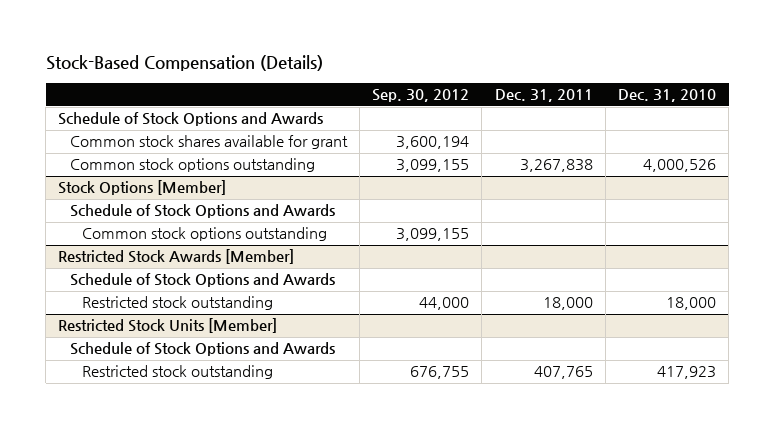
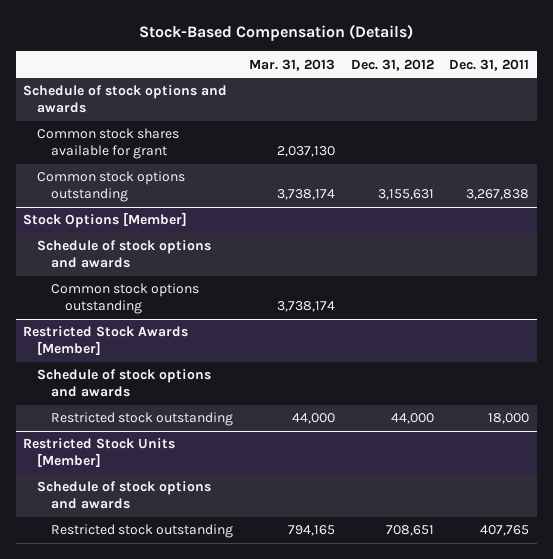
[372,89,470,103] Sep. 30, 2012 -> none
[617,89,716,103] Dec. 31, 2010 -> none
none -> [248,58,335,71] Mar. 31, 2013
none -> [350,58,434,71] Dec. 31, 2012
[58,112,324,127] Schedule of Stock Options and Awards -> [23,85,228,114] Schedule of stock options and awards
[69,204,335,219] Schedule of Stock Options and Awards -> [37,240,212,269] Schedule of stock options and awards
[69,273,335,288] Schedule of Stock Options and Awards -> [37,369,212,398] Schedule of stock options and awards
[69,342,335,357] Schedule of Stock Options and Awards -> [37,481,212,510] Schedule of stock options and awards

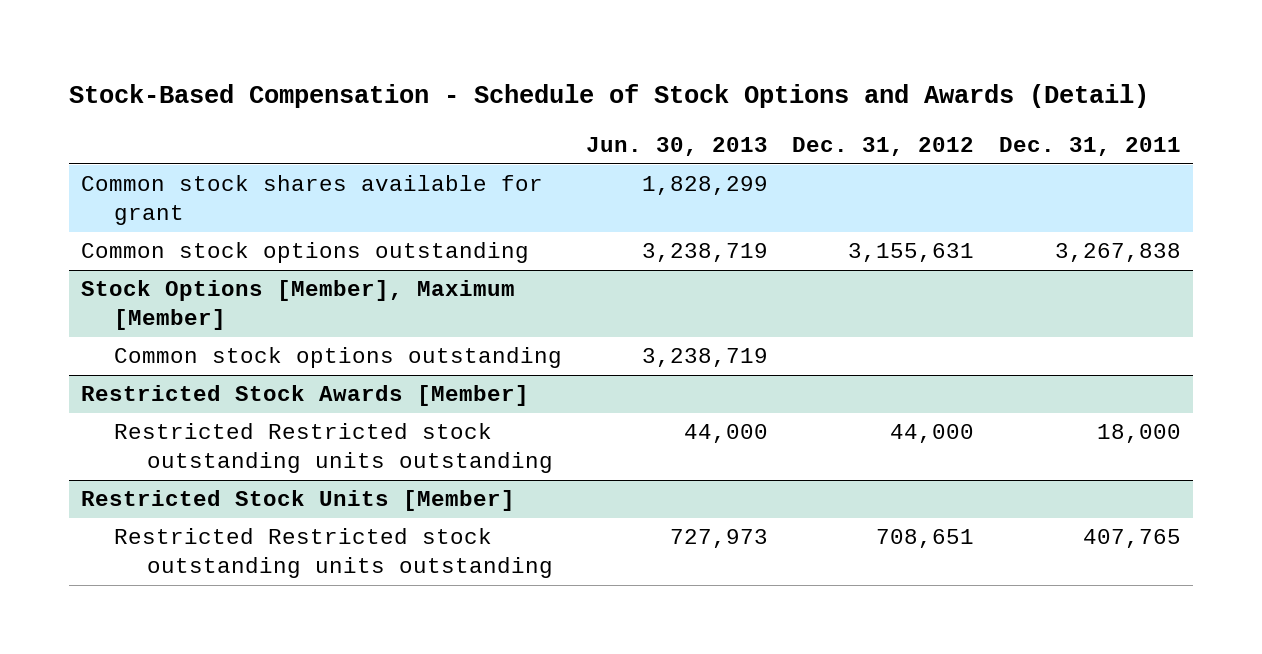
[139,24,414,42] Stock-Based Compensation (Details) -> [68,84,1149,109] Stock-Based Compensation - Schedule of Stock Options and Awards (Detail)
[248,58,335,71] Mar. 31, 2013 -> none
none -> [586,136,769,156] Jun. 30, 2013
[23,85,228,114] Schedule of stock options and awards -> none
[37,240,212,269] Schedule of stock options and awards -> none
[23,212,188,229] Stock Options [Member] -> [80,280,515,331] Stock Options [Member], Maximum [Member]
[37,369,212,398] Schedule of stock options and awards -> none
[51,412,234,427] Restricted stock outstanding -> [113,423,553,474] Restricted Restricted stock outstanding units outstanding
[37,481,212,510] Schedule of stock options and awards -> none
[51,524,234,539] Restricted stock outstanding -> [113,528,553,579] Restricted Restricted stock outstanding units outstanding

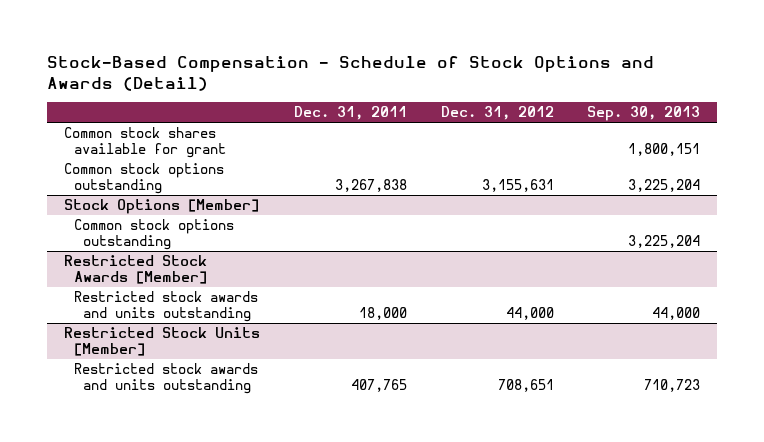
[586,136,769,156] Jun. 30, 2013 -> none
none -> [587,106,701,122] Sep. 30, 2013
[80,280,515,331] Stock Options [Member], Maximum [Member] -> [63,199,259,215] Stock Options [Member]
[113,423,553,474] Restricted Restricted stock outstanding units outstanding -> [73,291,258,322] Restricted stock awards and units outstanding
[113,528,553,579] Restricted Restricted stock outstanding units outstanding -> [73,363,258,394] Restricted stock awards and units outstanding

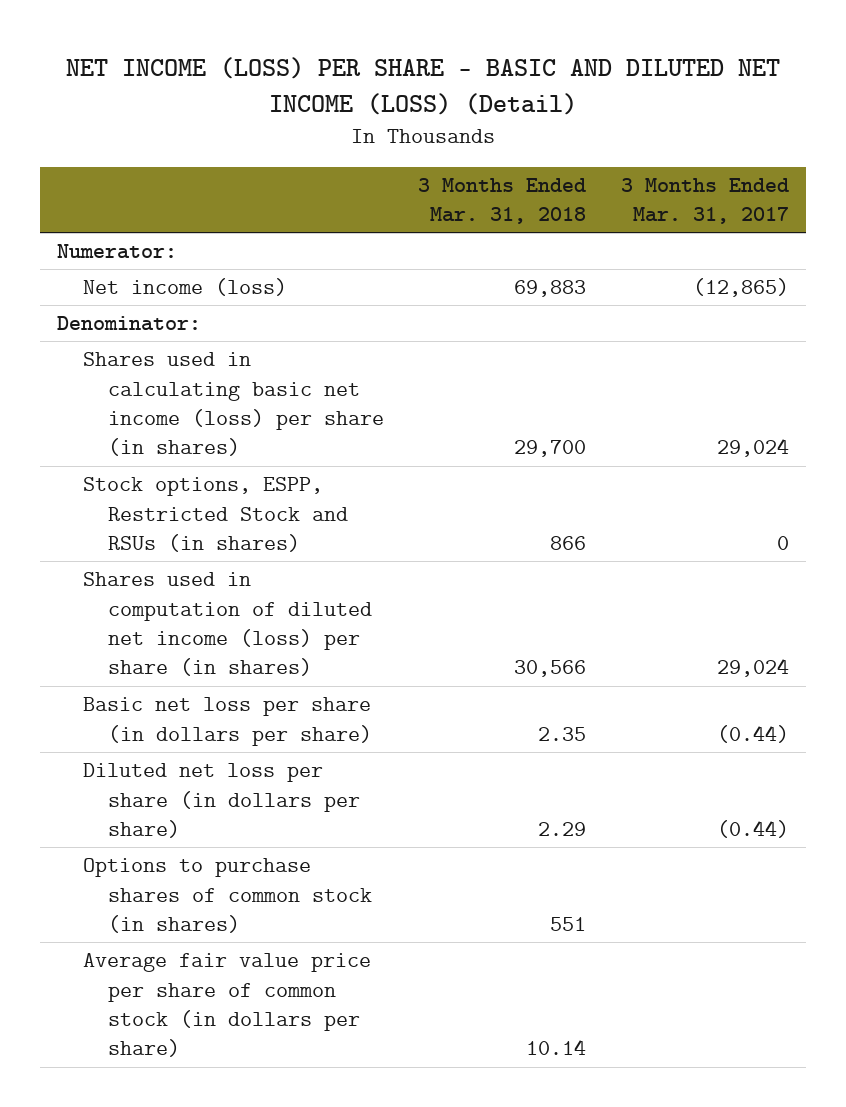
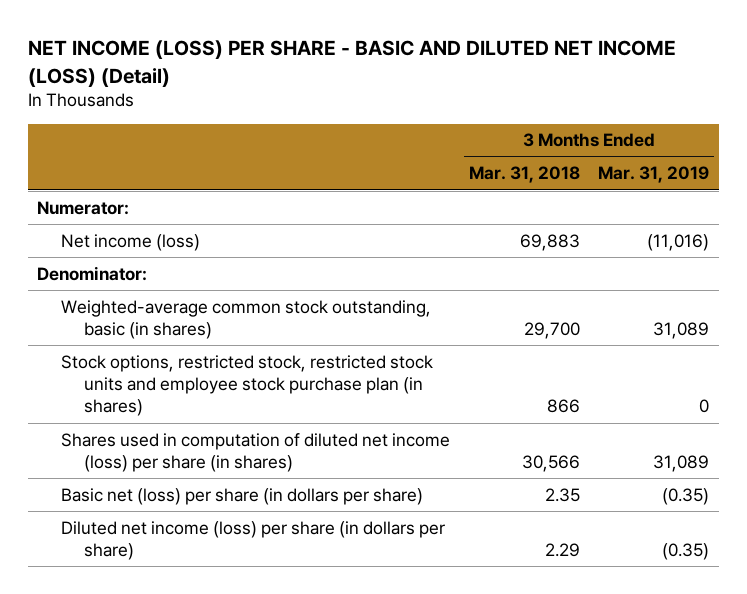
[620,177,789,225] 3 Months Ended Mar. 31, 2017 -> none
none -> [598,166,710,184] Mar. 31, 2019
[82,352,384,457] Shares used in calculating basic net income (loss) per share (in shares) -> [60,299,431,340] Weighted-average common stock outstanding, basic (in shares)
[82,477,348,553] Stock options, ESPP, Restricted Stock and RSUs (in shares) -> [60,354,433,417] Stock options, restricted stock, restricted stock units and employee stock purchase plan (in shares)
[82,858,372,934] Options to purchase shares of common stock (in shares) -> none
[82,953,371,1058] Average fair value price per share of common stock (in dollars per share) -> none
[82,697,372,746] Basic net loss per share (in dollars per share) -> [60,487,423,505] Basic net (loss) per share (in dollars per share)
[82,763,360,839] Diluted net loss per share (in dollars per share) -> [60,520,445,561] Diluted net income (loss) per share (in dollars per share)

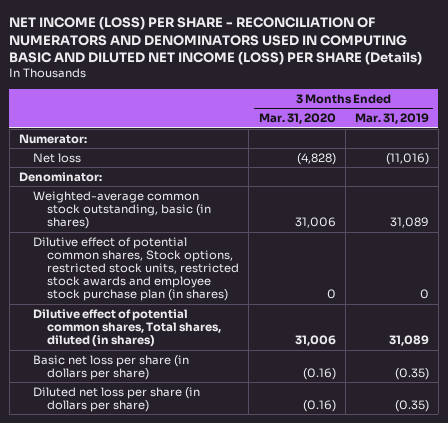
[28,40,677,87] NET INCOME (LOSS) PER SHARE - BASIC AND DILUTED NET INCOME (LOSS) (Detail) -> [9,15,423,66] NET INCOME (LOSS) PER SHARE - RECONCILIATION OF NUMERATORS AND DENOMINATORS USED IN COMPUTING BASIC AND DILUTED NET INCOME (LOSS) PER SHARE (Details)
[468,166,580,184] Mar. 31, 2018 -> none
none -> [258,113,336,125] Mar. 31, 2020
[60,233,200,251] Net income (loss) -> [33,152,82,163] Net loss
[60,354,433,417] Stock options, restricted stock, restricted stock units and employee stock purchase plan (in shares) -> [33,236,240,302] Dilutive effect of potential common shares, Stock options, restricted stock units, restricted stock awards and employee stock purchase plan (in shares)
[60,432,450,473] Shares used in computation of diluted net income (loss) per share (in shares) -> [33,308,222,347] Dilutive effect of potential common shares, Total shares, diluted (in shares)
[60,487,423,505] Basic net (loss) per share (in dollars per share) -> [33,354,190,380] Basic net loss per share (in dollars per share)
[60,520,445,561] Diluted net income (loss) per share (in dollars per share) -> [33,386,201,412] Diluted net loss per share (in dollars per share)

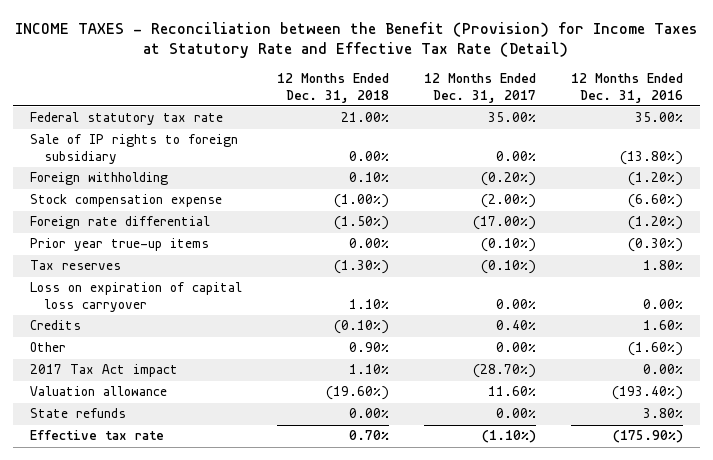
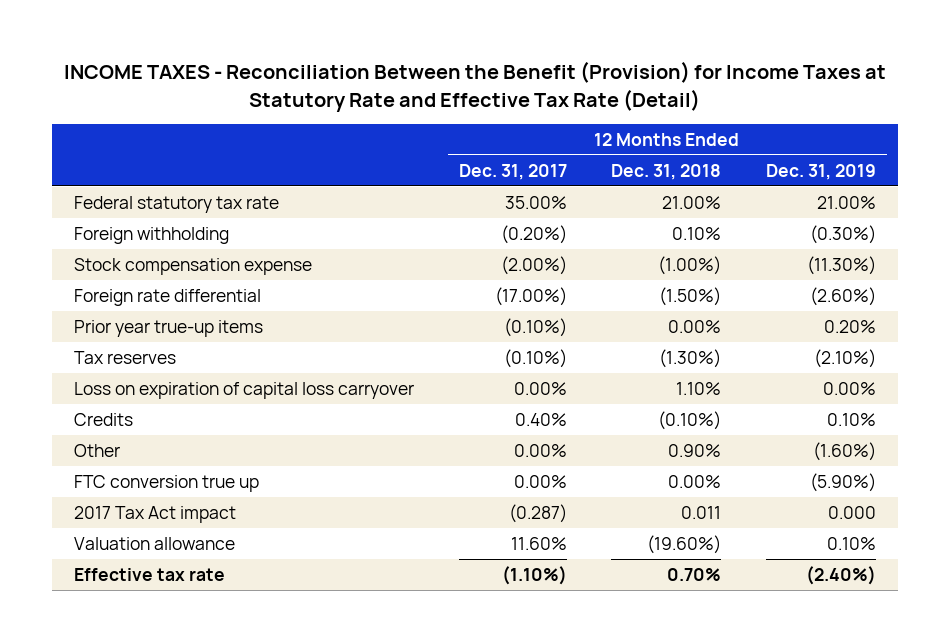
[15,21,698,59] INCOME TAXES - Reconciliation between the Benefit (Provision) for Income Taxes at Statutory Rate and Effective Tax Rate (Detail) -> [63,61,886,112] INCOME TAXES - Reconciliation Between the Benefit (Provision) for Income Taxes at Statutory Rate and Effective Tax Rate (Detail)
[570,73,683,103] 12 Months Ended Dec. 31, 2016 -> none
none -> [765,163,876,180] Dec. 31, 2019
[30,134,239,164] Sale of IP rights to foreign subsidiary -> none
none -> [74,474,260,492] FTC conversion true up
[348,364,389,375] 1.10% -> [681,505,722,519] 0.011
[472,364,536,379] (28.70%) -> [508,503,567,523] (0.287)
[30,408,127,419] State refunds -> none

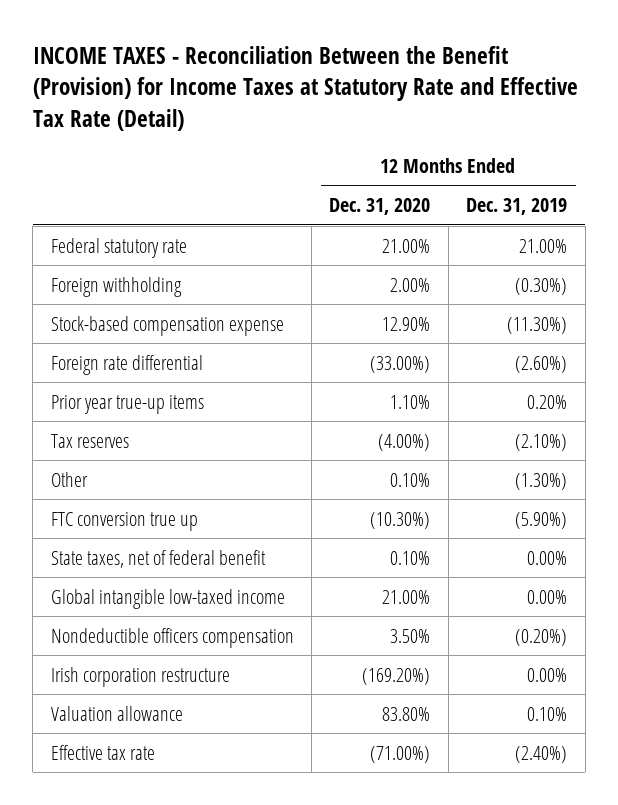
[458,163,567,180] Dec. 31, 2017 -> none
[611,163,722,180] Dec. 31, 2018 -> none
none -> [329,198,431,216] Dec. 31, 2020
[74,195,280,213] Federal statutory tax rate -> [50,237,187,258] Federal statutory rate
[74,257,313,275] Stock compensation expense -> [50,315,284,336] Stock-based compensation expense
[74,381,415,399] Loss on expiration of capital loss carryover -> none
[74,412,134,426] Credits -> none
[812,441,876,461] (1.60%) -> [515,472,568,490] (1.30%)
[74,505,237,523] 2017 Tax Act impact -> none
none -> [50,549,266,568] State taxes, net of federal benefit
none -> [50,588,285,609] Global intangible low-taxed income
none -> [50,627,294,648] Nondeductible officers compensation
none -> [50,666,230,687] Irish corporation restructure

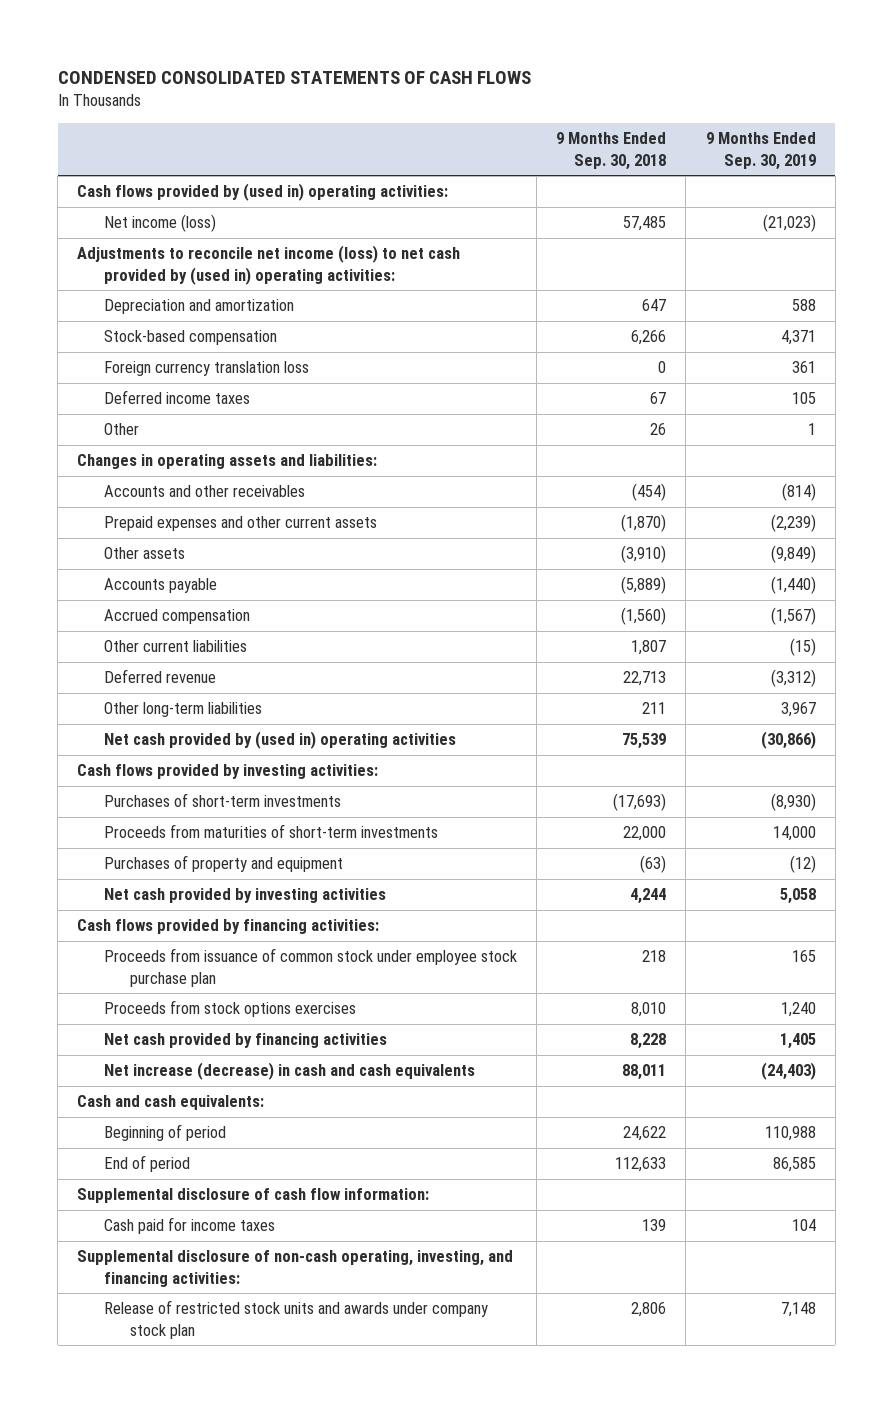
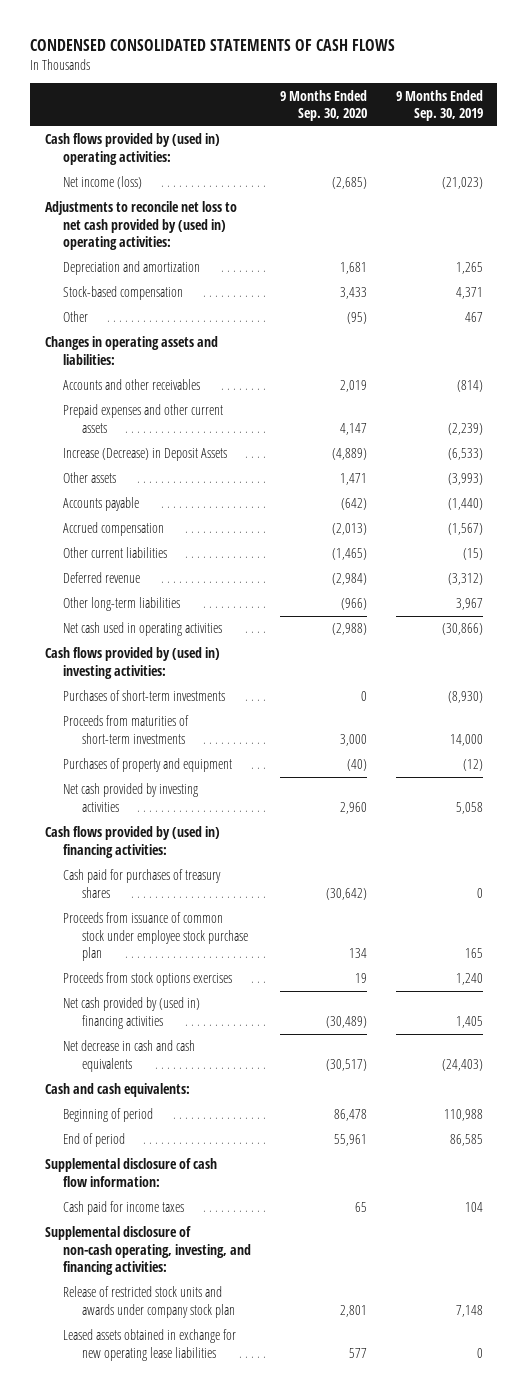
[556,132,667,170] 9 Months Ended Sep. 30, 2018 -> none
none -> [280,89,368,121] 9 Months Ended Sep. 30, 2020
[77,245,461,285] Adjustments to reconcile net income (loss) to net cash provided by (used in) operating activities: -> [44,201,237,251] Adjustments to reconcile net loss to net cash provided by (used in) operating activities:
[791,299,816,312] 588 -> [455,262,483,275] 1,265
[103,361,309,377] Foreign currency translation loss -> none
[103,390,250,405] Deferred income taxes -> none
[807,423,816,436] 1 -> [464,312,483,323] 467
none -> [63,448,228,462] Increase (Decrease) in Deposit Assets
[770,545,816,564] (9,849) -> [447,473,483,486] (3,993)
[103,731,456,750] Net cash provided by (used in) operating activities -> [63,622,223,637] Net cash used in operating activities
[77,764,379,780] Cash flows provided by investing activities: -> [44,647,220,679] Cash flows provided by (used in) investing activities:
[77,919,380,935] Cash flows provided by financing activities: -> [44,826,220,858] Cash flows provided by (used in) financing activities:
none -> [63,869,222,898] Cash paid for purchases of treasury shares
[103,1033,387,1049] Net cash provided by financing activities -> [63,997,201,1029] Net cash provided by (used in) financing activities
[103,1062,475,1081] Net increase (decrease) in cash and cash equivalents -> [63,1040,196,1072] Net decrease in cash and cash equivalents
none -> [63,1329,237,1361] Leased assets obtained in exchange for new operating lease liabilities

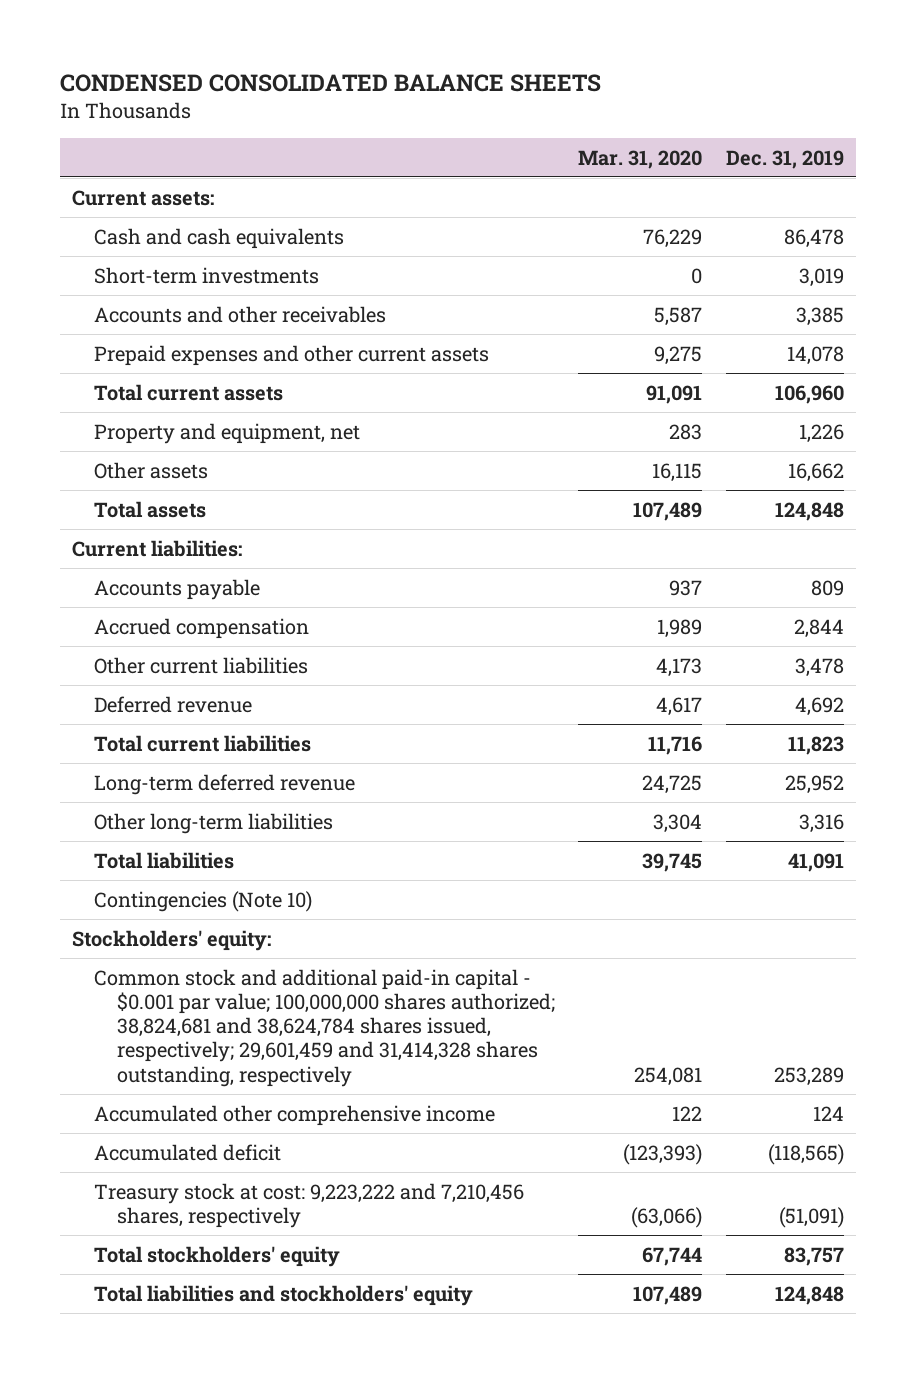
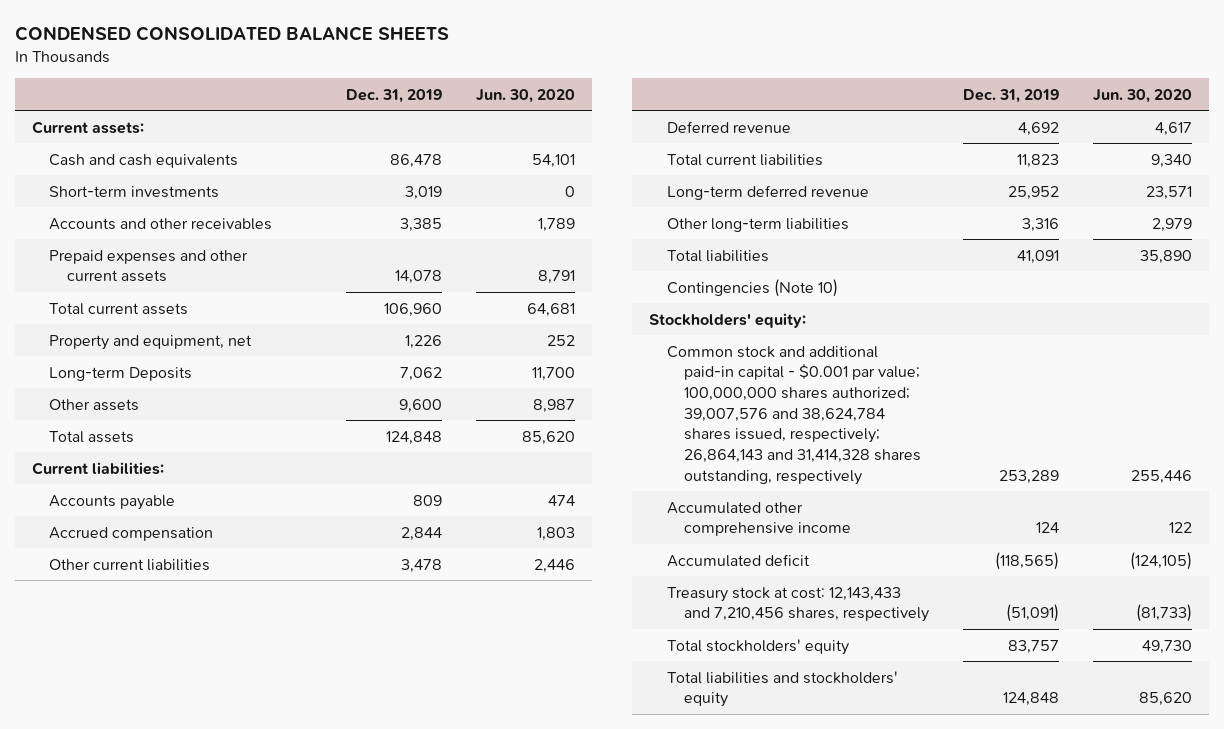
[578,149,703,169] Mar. 31, 2020 -> none
none -> [475,88,575,103] Jun. 30, 2020
none -> [49,366,193,381] Long-term Deposits
[787,462,844,482] 16,662 -> [398,398,442,413] 9,600
[94,968,555,1087] Common stock and additional paid-in capital - $0.001 par value; 100,000,000 shares authorized; 38,824,681 and 38,624,784 shares issued, respectively; 29,601,459 and 31,414,328 shares outstanding, respectively -> [666,345,922,485] Common stock and additional paid-in capital - $0.001 par value; 100,000,000 shares authorized; 39,007,576 and 38,624,784 shares issued, respectively; 26,864,143 and 31,414,328 shares outstanding, respectively
[94,1182,525,1228] Treasury stock at cost: 9,223,222 and 7,210,456 shares, respectively -> [666,586,930,623] Treasury stock at cost: 12,143,433 and 7,210,456 shares, respectively

